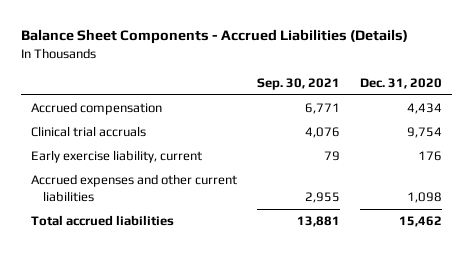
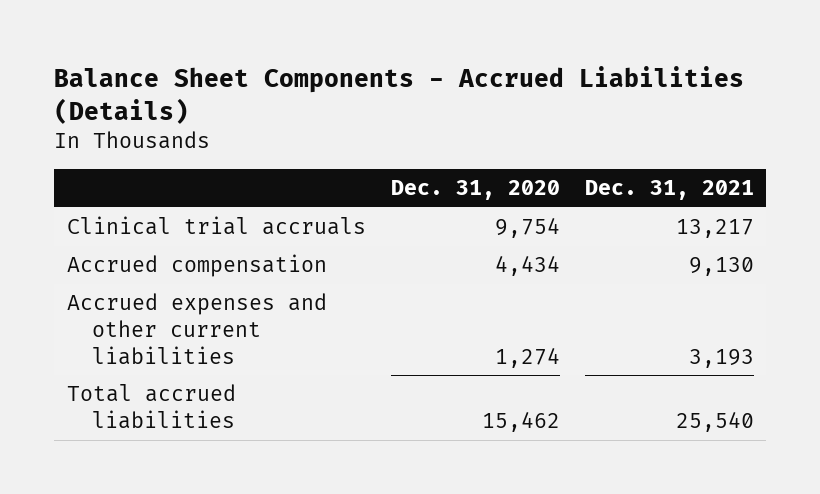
[256,77,340,90] Sep. 30, 2021 -> none
none -> [584,180,754,201] Dec. 31, 2021
[30,150,202,164] Early exercise liability, current -> none
[30,102,162,116] Accrued compensation -> [66,254,327,278] Accrued compensation
[406,191,442,203] 1,098 -> [494,346,560,368] 1,274

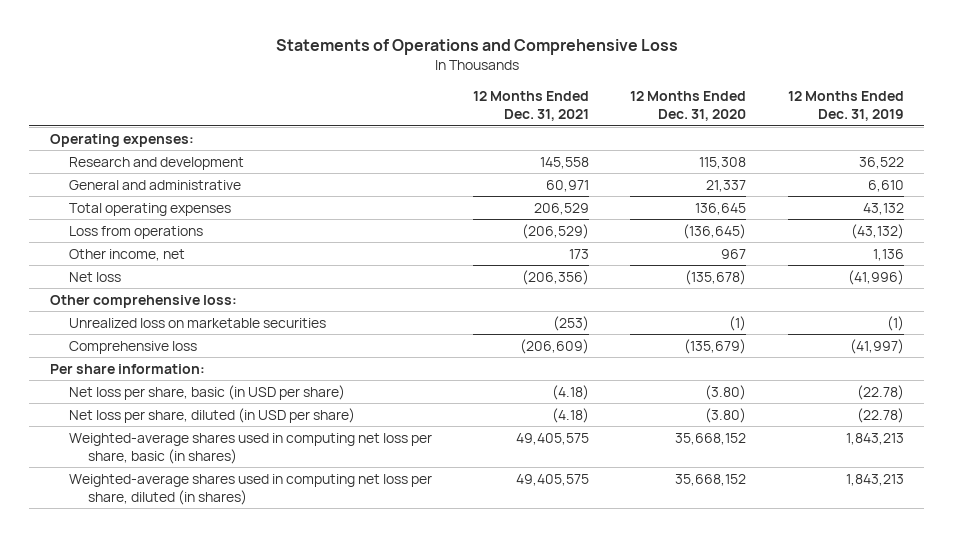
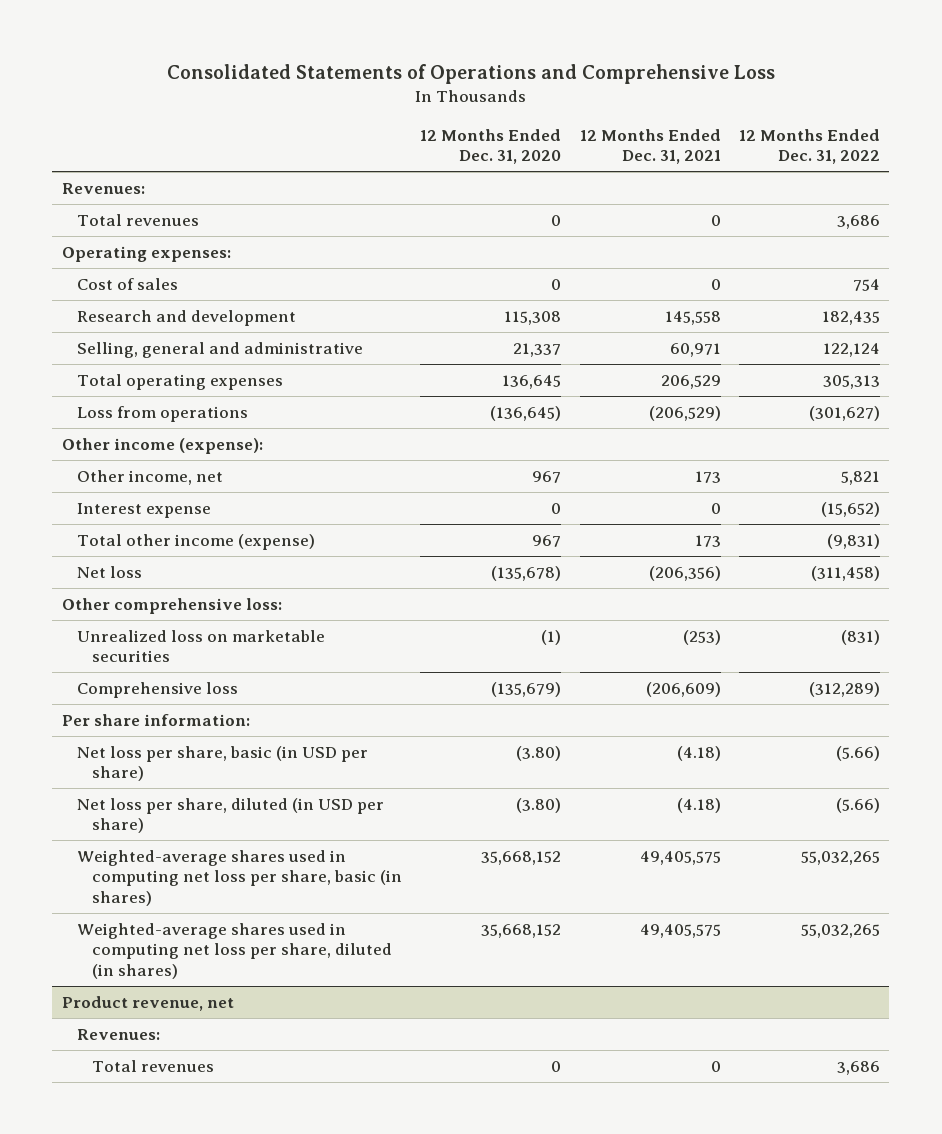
[275,39,678,56] Statements of Operations and Comprehensive Loss -> [166,63,775,84] Consolidated Statements of Operations and Comprehensive Loss
[787,91,904,122] 12 Months Ended Dec. 31, 2019 -> none
none -> [739,128,881,165] 12 Months Ended Dec. 31, 2022
none -> [61,182,145,194] Revenues:
none -> [76,213,199,226] Total revenues
none -> [76,277,178,290] Cost of sales
[69,179,242,190] General and administrative -> [76,341,363,358] Selling, general and administrative
none -> [61,437,263,454] Other income (expense):
none -> [76,502,211,518] Interest expense
none -> [76,533,315,550] Total other income (expense)
none -> [61,995,234,1011] Product revenue, net
none -> [76,1028,160,1040] Revenues:
none -> [92,1059,215,1072] Total revenues

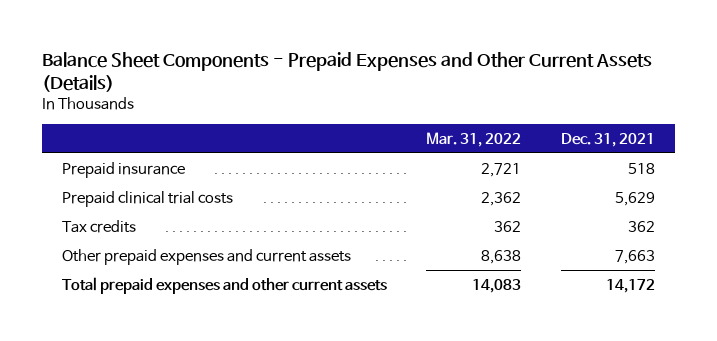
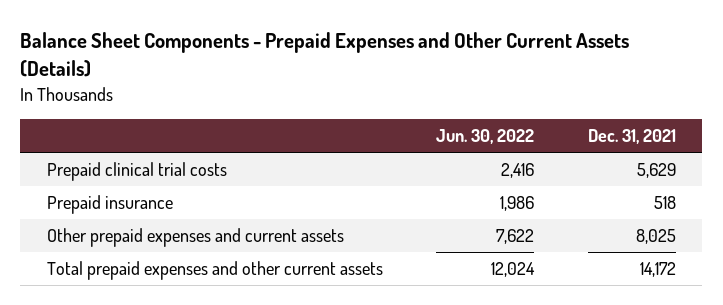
[426,131,522,147] Mar. 31, 2022 -> none
none -> [436,129,535,145] Jun. 30, 2022
[61,219,136,233] Tax credits -> none
[61,161,185,178] Prepaid insurance -> [47,195,174,215] Prepaid insurance
[614,249,655,264] 7,663 -> [635,229,676,245] 8,025

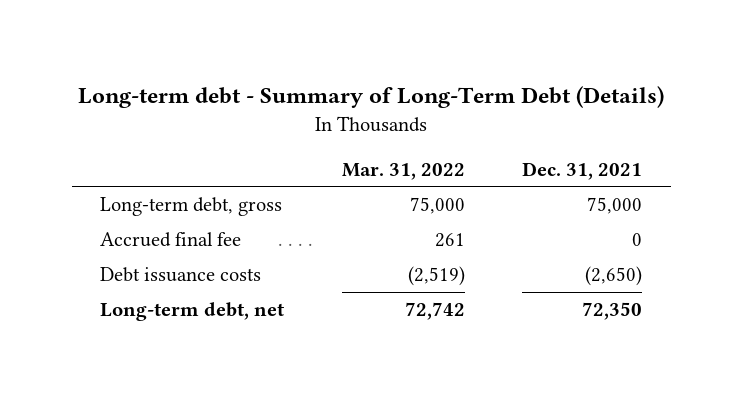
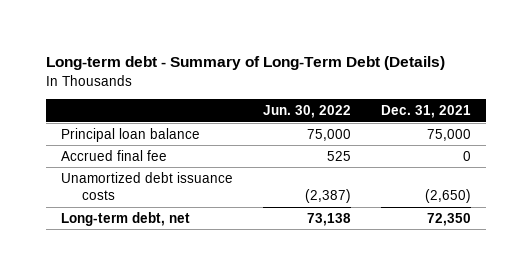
[341,162,465,180] Mar. 31, 2022 -> none
none -> [263,105,352,119] Jun. 30, 2022
[100,196,283,216] Long-term debt, gross -> [61,127,201,142] Principal loan balance
[100,266,262,282] Debt issuance costs -> [61,171,234,201] Unamortized debt issuance costs

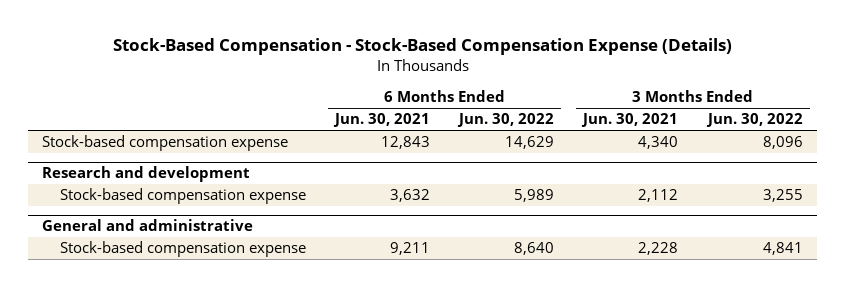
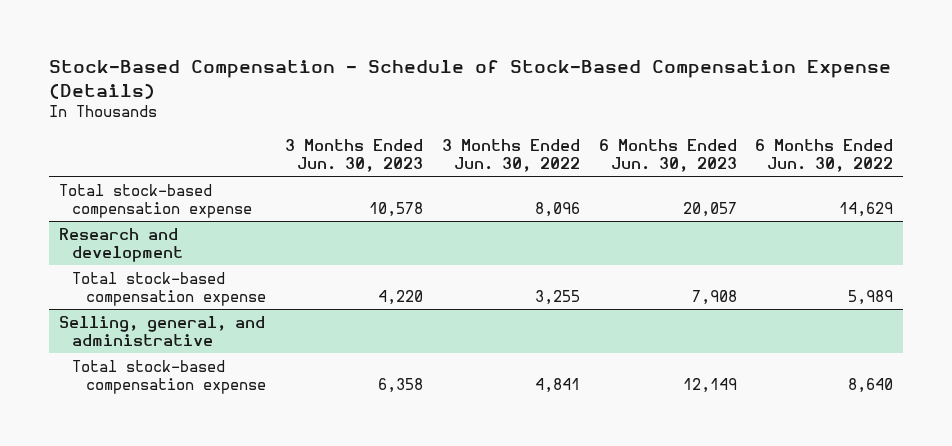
[112,38,732,56] Stock-Based Compensation - Stock-Based Compensation Expense (Details) -> [49,60,892,99] Stock-Based Compensation - Schedule of Stock-Based Compensation Expense (Details)
[332,113,430,128] Jun. 30, 2021 -> none
[581,113,679,128] Jun. 30, 2021 -> none
none -> [284,138,423,173] 3 Months Ended Jun. 30, 2023
none -> [598,138,737,173] 6 Months Ended Jun. 30, 2023
[42,135,289,152] Stock-based compensation expense -> [58,183,253,218] Total stock-based compensation expense
[59,188,306,205] Stock-based compensation expense -> [72,271,267,306] Total stock-based compensation expense
[42,219,254,232] General and administrative -> [58,315,265,346] Selling, general, and administrative
[59,241,306,258] Stock-based compensation expense -> [72,359,267,394] Total stock-based compensation expense

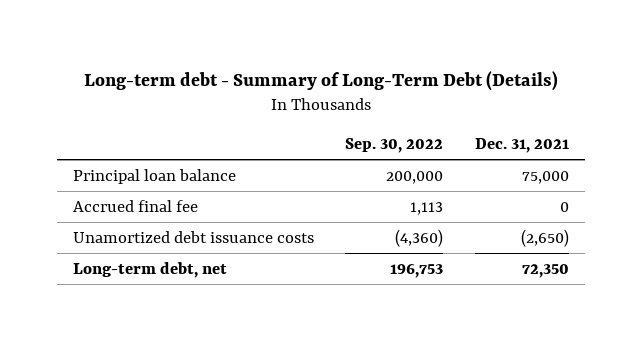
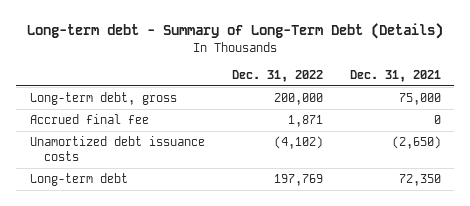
[345,138,444,154] Sep. 30, 2022 -> none
none -> [231,70,323,83] Dec. 31, 2022
[72,168,236,184] Principal loan balance -> [29,92,177,106] Long-term debt, gross
[72,261,227,278] Long-term debt, net -> [29,173,128,187] Long-term debt

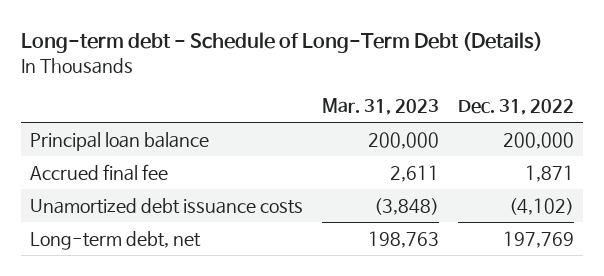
[27,23,444,40] Long-term debt - Summary of Long-Term Debt (Details) -> [21,32,544,54] Long-term debt - Schedule of Long-Term Debt (Details)
[349,70,441,83] Dec. 31, 2021 -> none
none -> [322,98,440,116] Mar. 31, 2023
[29,92,177,106] Long-term debt, gross -> [30,131,210,151] Principal loan balance
[29,173,128,187] Long-term debt -> [30,230,202,250] Long-term debt, net

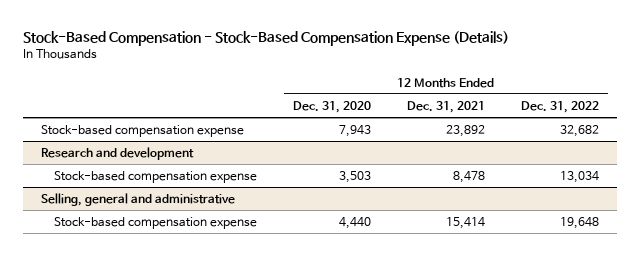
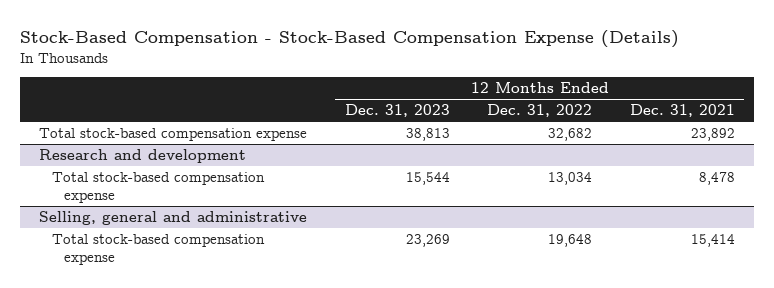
[293,100,372,113] Dec. 31, 2020 -> none
none -> [344,104,450,118] Dec. 31, 2023
[41,125,245,138] Stock-based compensation expense -> [38,128,307,142] Total stock-based compensation expense
[54,171,258,184] Stock-based compensation expense -> [51,172,265,204] Total stock-based compensation expense
[54,217,258,230] Stock-based compensation expense -> [51,234,265,266] Total stock-based compensation expense

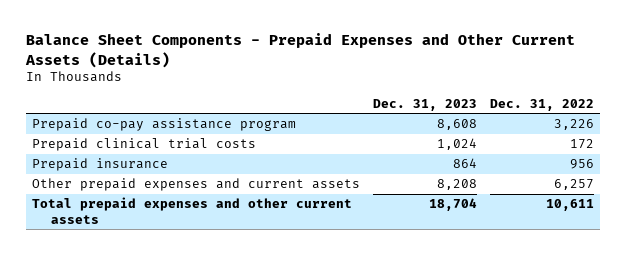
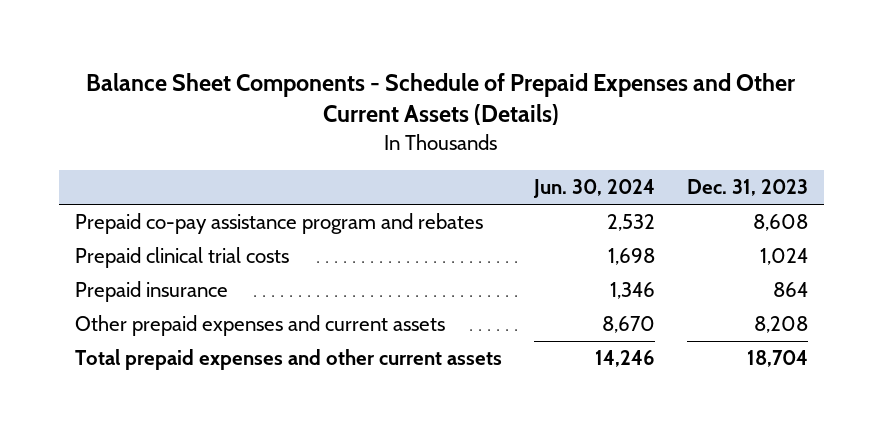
[24,33,575,68] Balance Sheet Components - Prepaid Expenses and Other Current Assets (Details) -> [86,72,797,126] Balance Sheet Components - Schedule of Prepaid Expenses and Other Current Assets (Details)
[489,98,594,111] Dec. 31, 2022 -> none
none -> [532,179,655,199] Jun. 30, 2024
[32,118,297,132] Prepaid co-pay assistance program -> [74,213,483,235] Prepaid co-pay assistance program and rebates

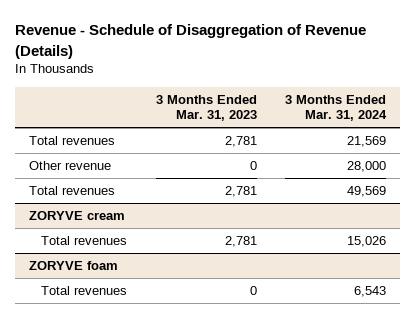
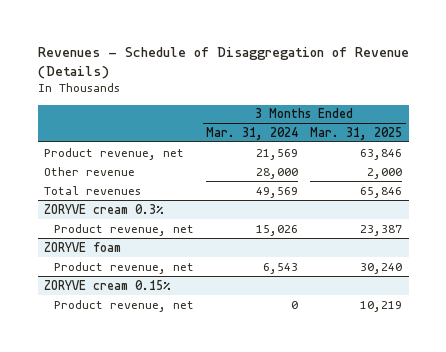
[14,24,366,59] Revenue - Schedule of Disaggregation of Revenue (Details) -> [37,46,409,79] Revenues - Schedule of Disaggregation of Revenue (Details)
[155,94,257,121] 3 Months Ended Mar. 31, 2023 -> none
none -> [310,126,403,140] Mar. 31, 2025
[29,136,116,146] Total revenues -> [43,147,184,160] Product revenue, net
[29,211,126,221] ZORYVE cream -> [43,203,164,214] ZORYVE cream 0.3%
[40,236,127,246] Total revenues -> [53,223,194,236] Product revenue, net
[40,286,127,296] Total revenues -> [53,261,194,274] Product revenue, net
none -> [43,279,171,290] ZORYVE cream 0.15%
none -> [53,299,194,312] Product revenue, net

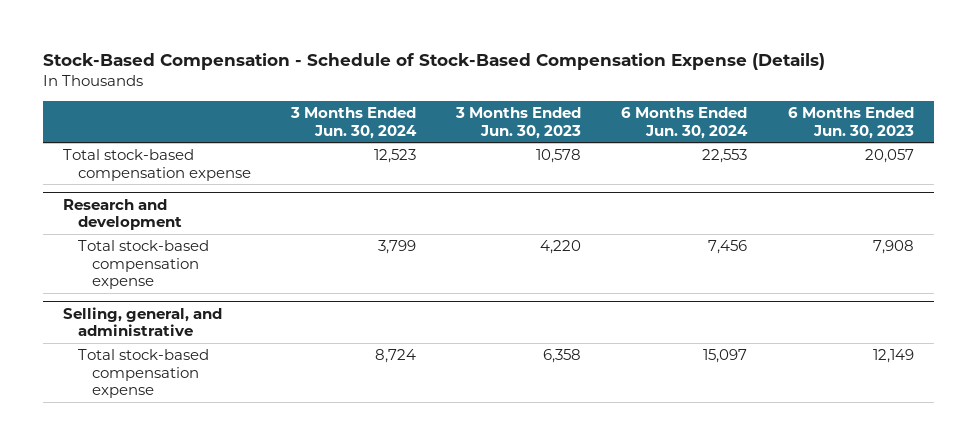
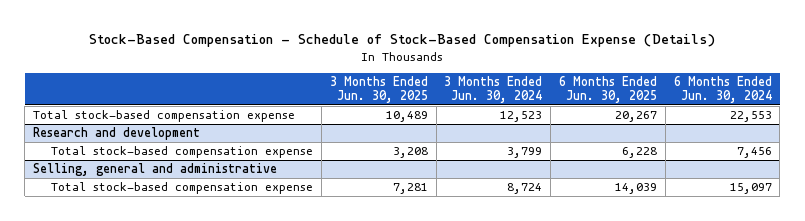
[455,107,582,139] 3 Months Ended Jun. 30, 2023 -> none
[787,107,914,139] 6 Months Ended Jun. 30, 2023 -> none
none -> [329,76,428,104] 3 Months Ended Jun. 30, 2025
none -> [558,76,657,104] 6 Months Ended Jun. 30, 2025
[62,306,222,337] Selling, general, and administrative -> [33,163,278,177] Selling, general and administrative

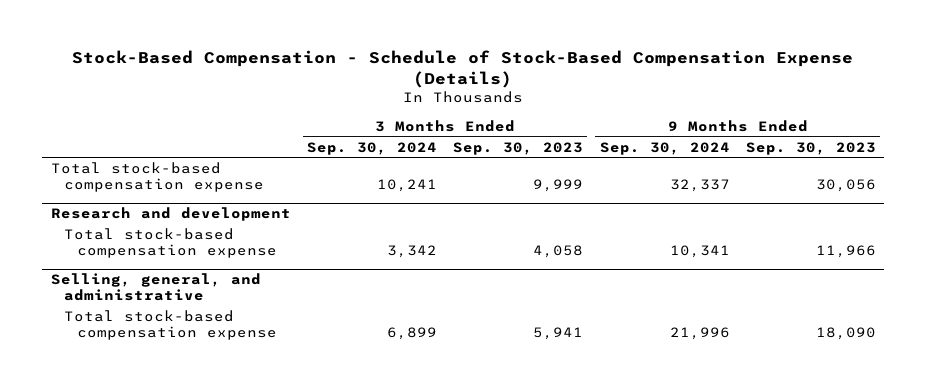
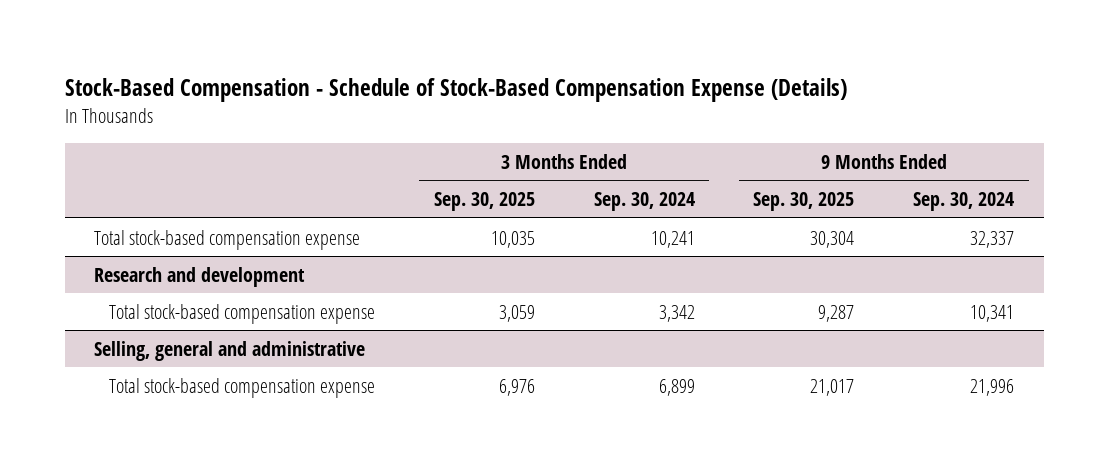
[453,141,584,155] Sep. 30, 2023 -> none
[745,141,876,155] Sep. 30, 2023 -> none
none -> [433,192,535,212] Sep. 30, 2025
none -> [753,192,855,212] Sep. 30, 2025
[50,273,261,302] Selling, general, and administrative -> [94,340,366,361] Selling, general and administrative

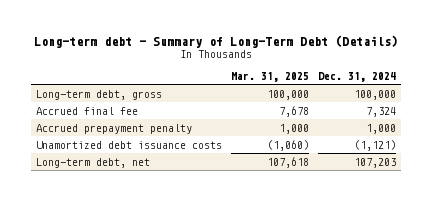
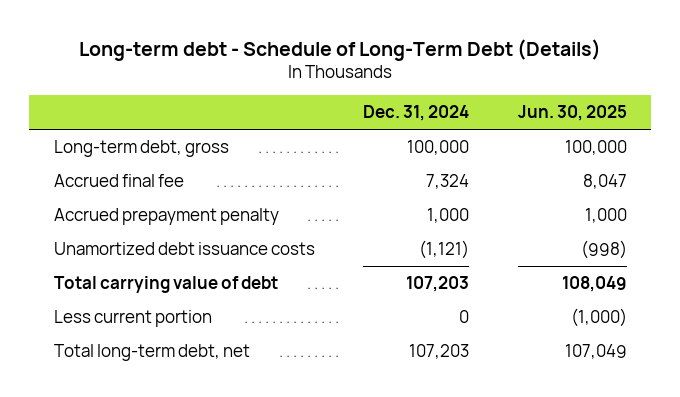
[34,34,399,48] Long-term debt - Summary of Long-Term Debt (Details) -> [79,38,602,61] Long-term debt - Schedule of Long-Term Debt (Details)
[231,71,310,82] Mar. 31, 2025 -> none
none -> [517,105,627,122] Jun. 30, 2025
[35,157,150,168] Long-term debt, net -> [53,276,278,294] Total carrying value of debt
none -> [53,310,212,328] Less current portion
none -> [53,344,250,362] Total long-term debt, net

